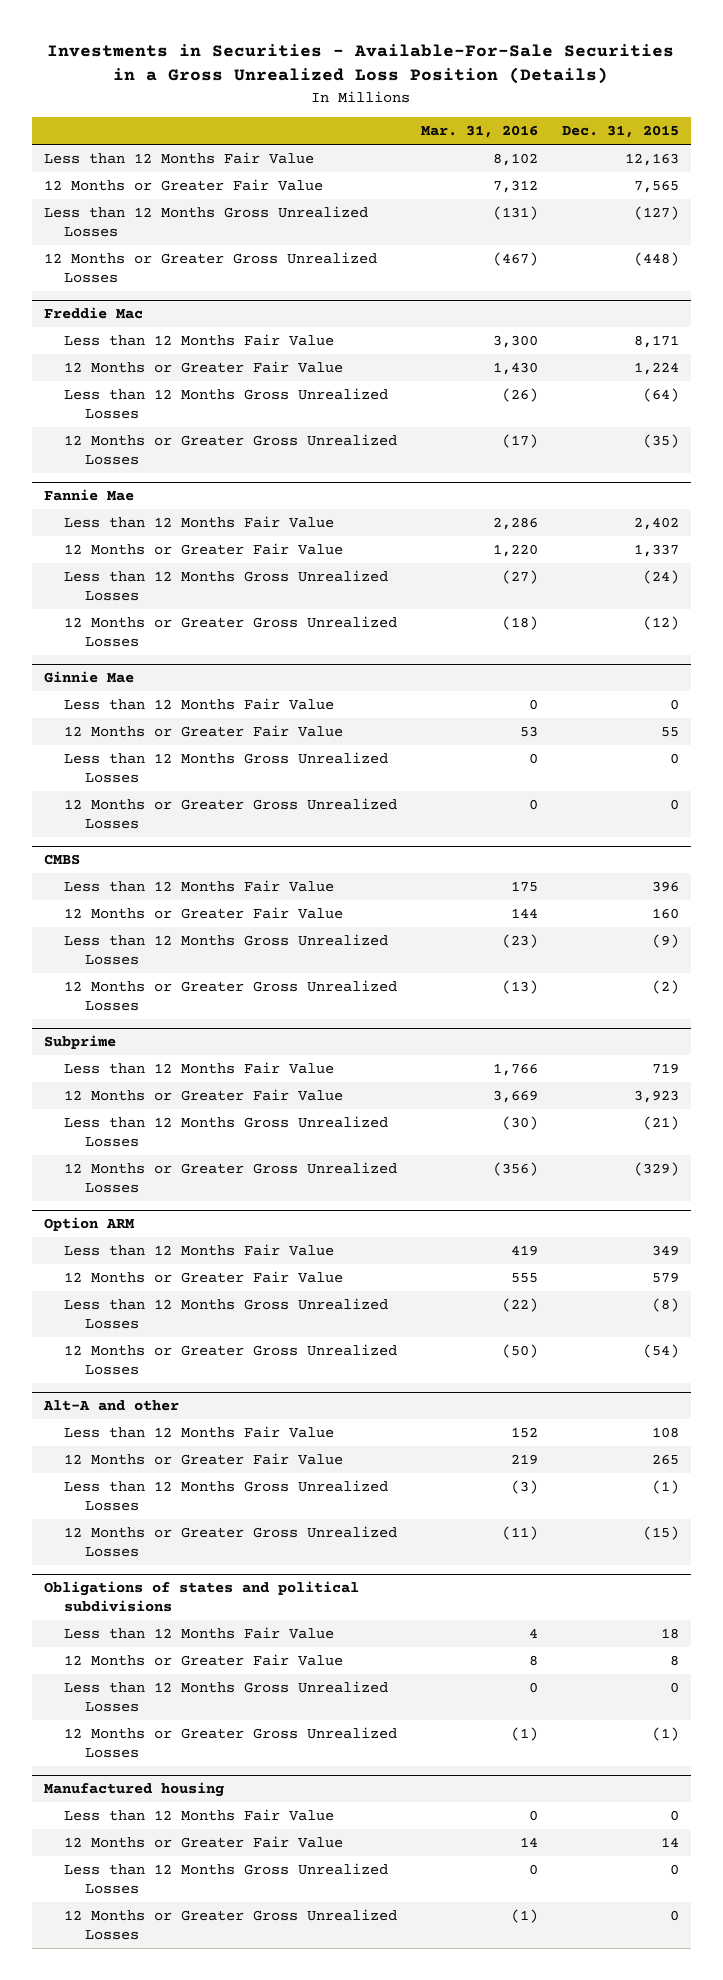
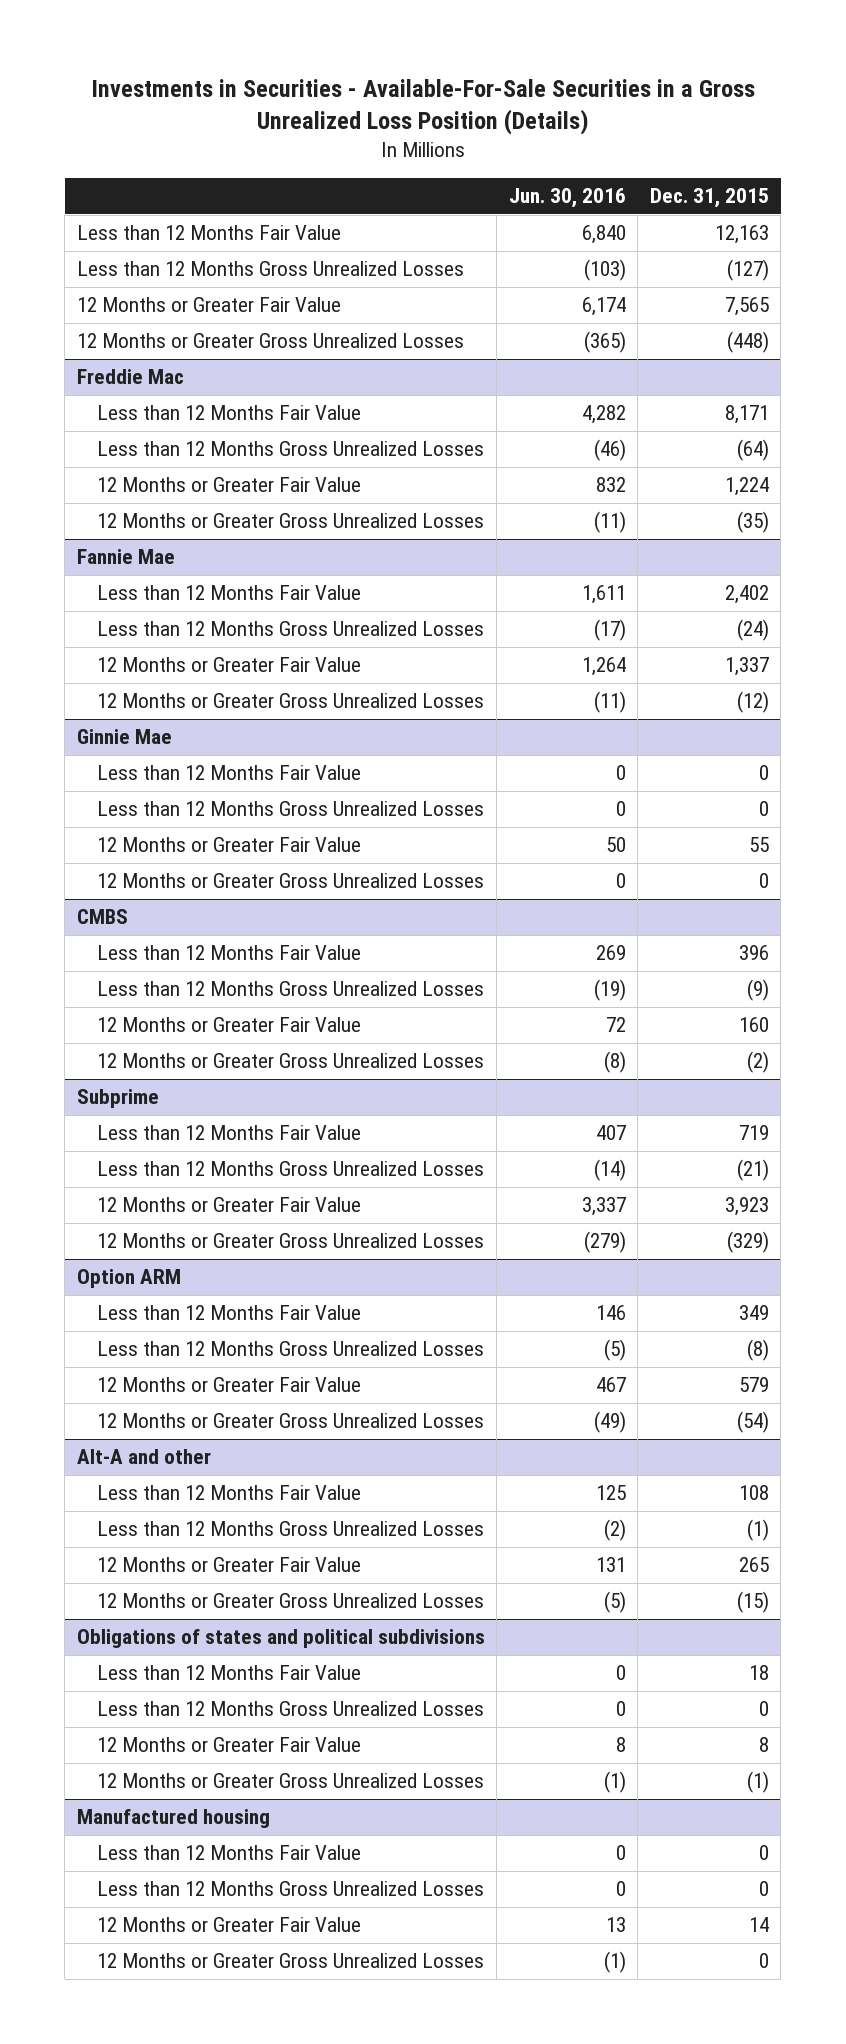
[421,125,539,139] Mar. 31, 2016 -> none
none -> [508,188,626,209] Jun. 30, 2016
[43,179,323,192] 12 Months or Greater Fair Value -> [76,297,341,313] 12 Months or Greater Fair Value
[64,361,344,374] 12 Months or Greater Fair Value -> [97,477,362,493] 12 Months or Greater Fair Value
[64,543,344,556] 12 Months or Greater Fair Value -> [97,657,362,673] 12 Months or Greater Fair Value
[64,725,344,738] 12 Months or Greater Fair Value -> [97,837,362,853] 12 Months or Greater Fair Value
[64,907,344,920] 12 Months or Greater Fair Value -> [97,1017,362,1033] 12 Months or Greater Fair Value
[64,1089,344,1102] 12 Months or Greater Fair Value -> [97,1197,362,1213] 12 Months or Greater Fair Value
[64,1271,344,1284] 12 Months or Greater Fair Value -> [97,1377,362,1393] 12 Months or Greater Fair Value
[64,1453,344,1466] 12 Months or Greater Fair Value -> [97,1557,362,1573] 12 Months or Greater Fair Value
[64,1654,344,1667] 12 Months or Greater Fair Value -> [97,1737,362,1753] 12 Months or Greater Fair Value
[64,1836,344,1849] 12 Months or Greater Fair Value -> [97,1917,362,1933] 12 Months or Greater Fair Value

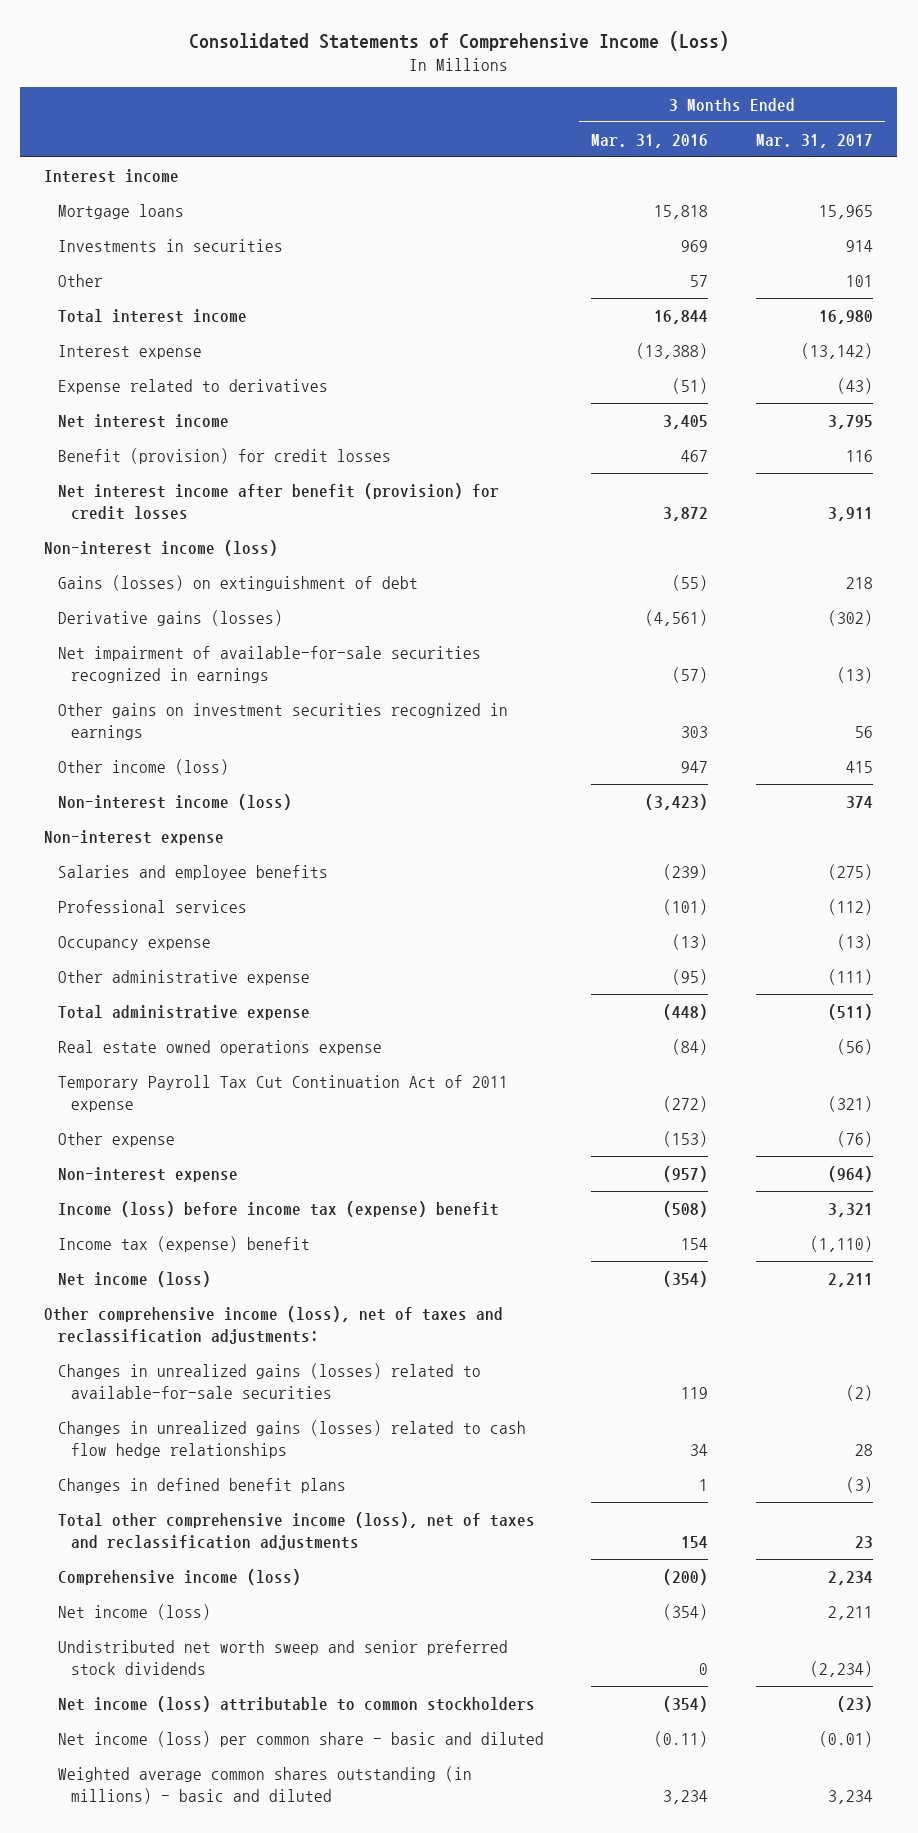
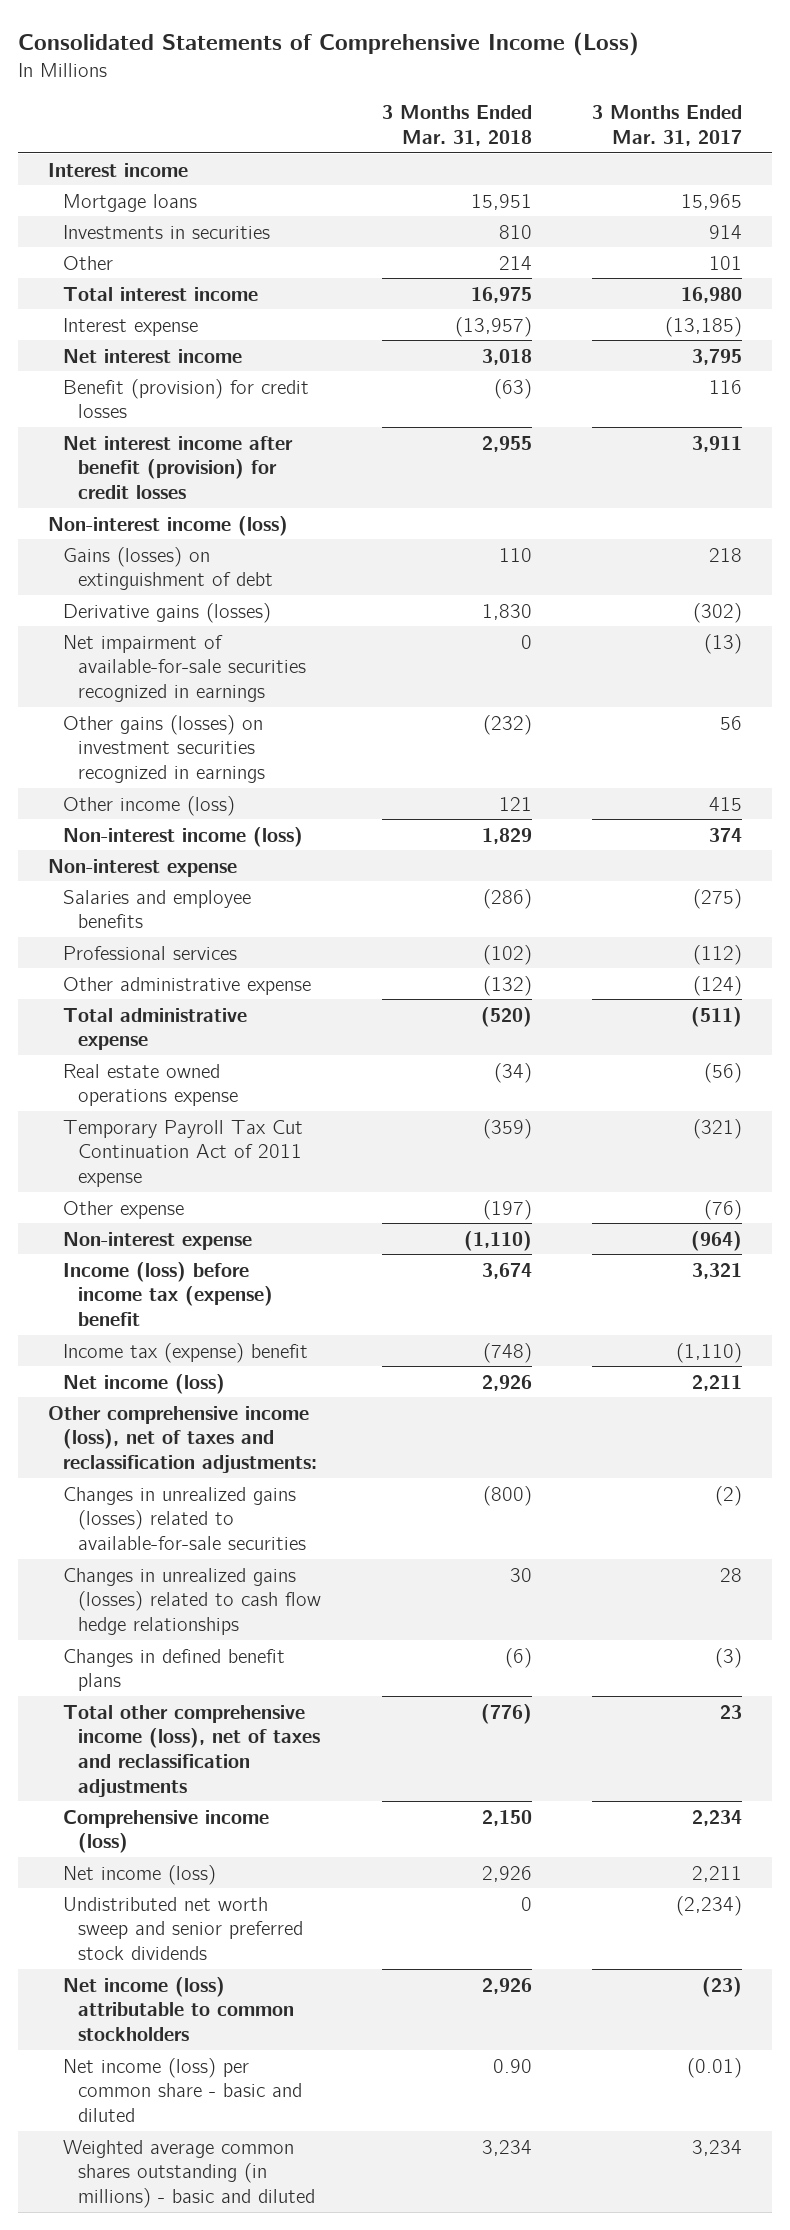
[591,133,709,148] Mar. 31, 2016 -> none
none -> [381,105,532,146] 3 Months Ended Mar. 31, 2018
[57,378,328,394] Expense related to derivatives -> none
[801,342,874,359] (13,142) -> [664,316,742,337] (13,185)
[57,702,508,740] Other gains on investment securities recognized in earnings -> [63,714,266,784] Other gains (losses) on investment securities recognized in earnings
[57,935,211,950] Occupancy expense -> none
[828,968,874,985] (111) -> [692,975,742,996] (124)

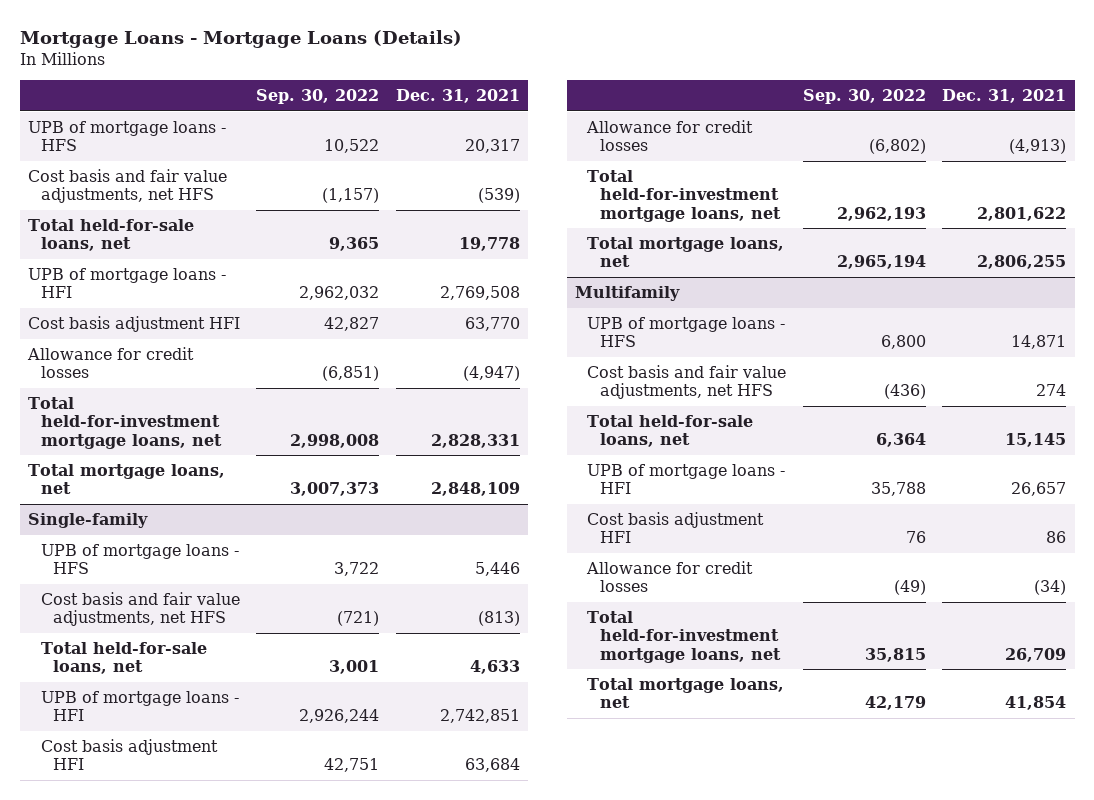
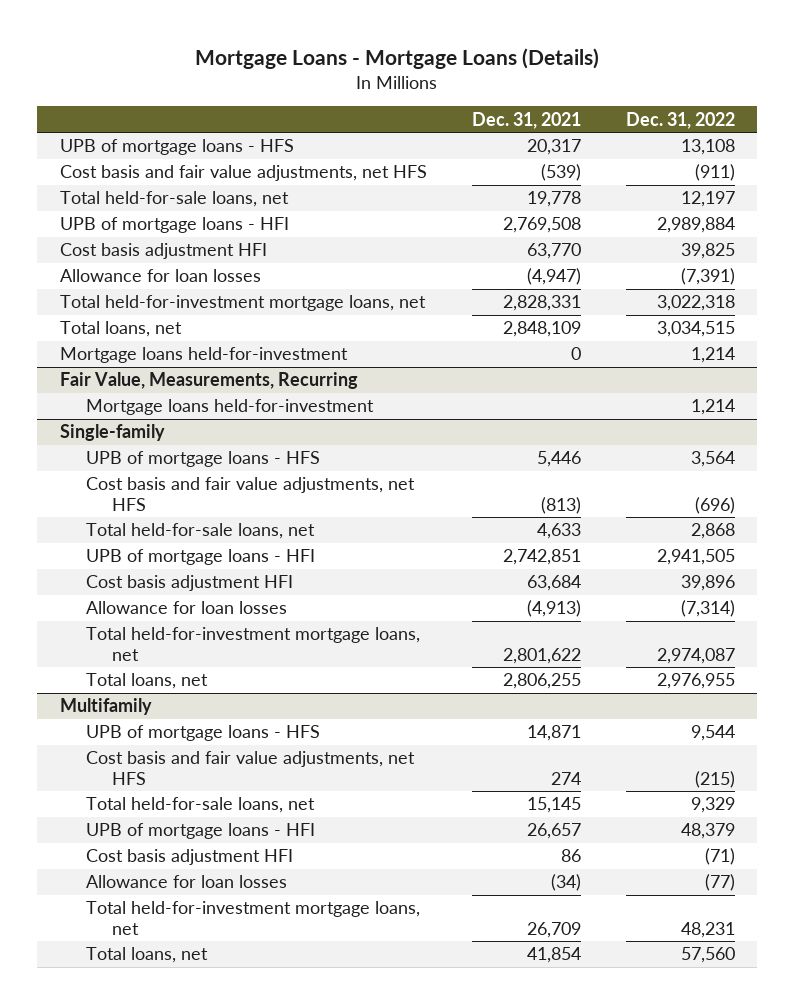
[256,89,380,105] Sep. 30, 2022 -> none
none -> [625,111,735,129] Dec. 31, 2022
[27,346,195,379] Allowance for credit losses -> [59,269,261,283] Allowance for loan losses
[28,463,226,495] Total mortgage loans, net -> [59,321,182,338] Total loans, net
none -> [59,347,348,364] Mortgage loans held-for-investment
none -> [59,372,358,390] Fair Value, Measurements, Recurring
none -> [85,399,374,416] Mortgage loans held-for-investment
[586,119,754,152] Allowance for credit losses -> [85,601,287,615] Allowance for loan losses
[587,236,785,268] Total mortgage loans, net -> [85,673,208,690] Total loans, net
[586,560,754,593] Allowance for credit losses -> [85,875,287,889] Allowance for loan losses
[587,677,785,709] Total mortgage loans, net -> [85,947,208,964] Total loans, net

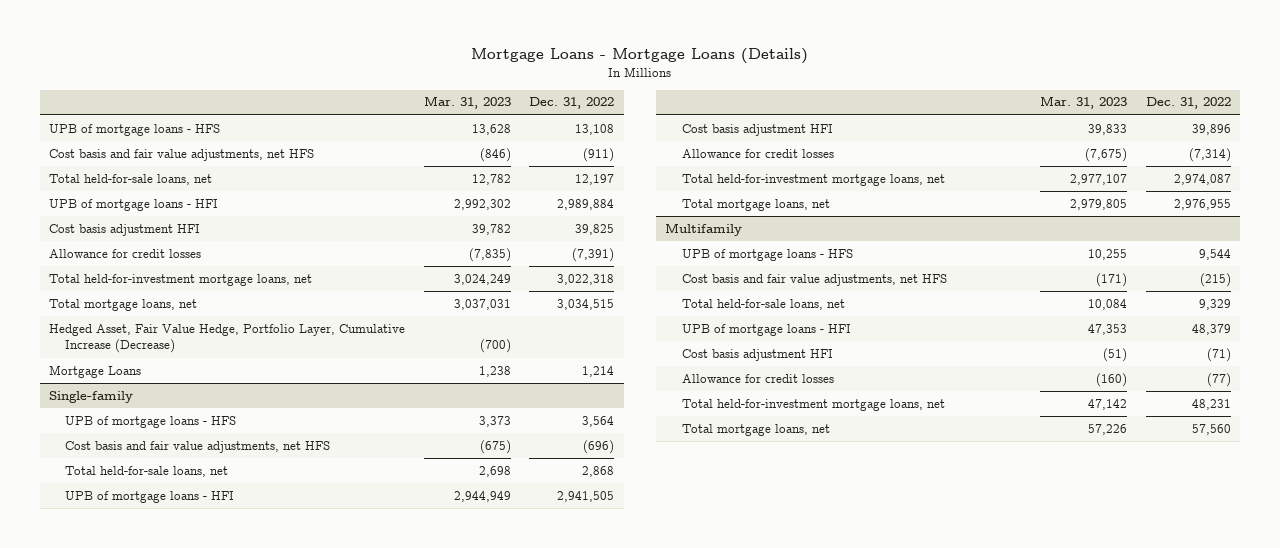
[471,111,581,129] Dec. 31, 2021 -> none
none -> [423,96,511,110] Mar. 31, 2023
[59,269,261,283] Allowance for loan losses -> [48,248,201,258] Allowance for credit losses
[59,372,358,390] Fair Value, Measurements, Recurring -> none
[85,399,374,416] Mortgage loans held-for-investment -> none
[59,321,182,338] Total loans, net -> [48,298,197,311] Total mortgage loans, net
none -> [48,323,405,354] Hedged Asset, Fair Value Hedge, Portfolio Layer, Cumulative Increase (Decrease)
[59,347,348,364] Mortgage loans held-for-investment -> [48,364,141,378] Mortgage Loans
[85,601,287,615] Allowance for loan losses -> [681,148,834,158] Allowance for credit losses
[85,673,208,690] Total loans, net -> [681,198,830,211] Total mortgage loans, net
[85,875,287,889] Allowance for loan losses -> [681,373,834,383] Allowance for credit losses
[85,947,208,964] Total loans, net -> [681,423,830,436] Total mortgage loans, net

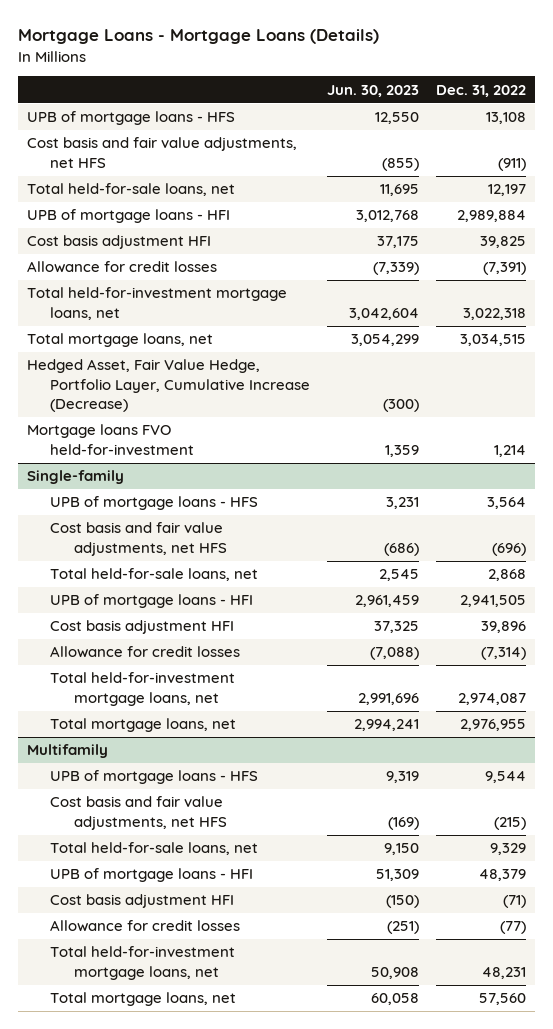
[423,96,511,110] Mar. 31, 2023 -> none
none -> [327,84,420,97] Jun. 30, 2023
[48,364,141,378] Mortgage Loans -> [26,424,195,455] Mortgage loans FVO held-for-investment

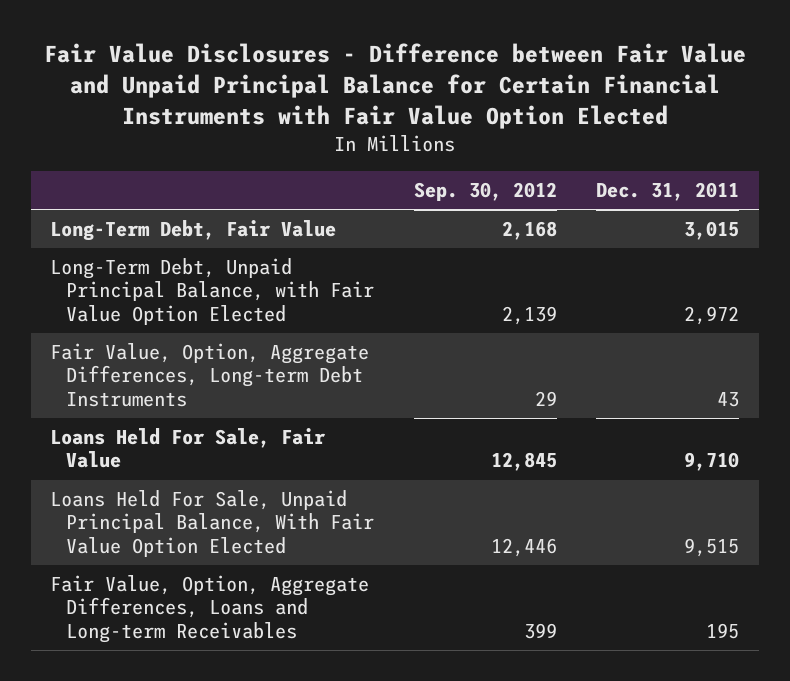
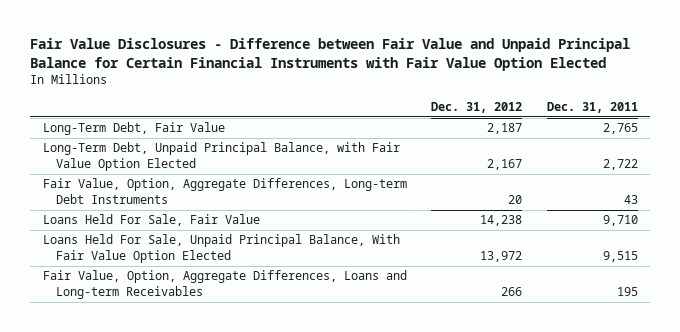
[413,182,557,202] Sep. 30, 2012 -> none
none -> [431,102,523,114] Dec. 31, 2012
[684,221,740,241] 3,015 -> [602,123,638,135] 2,765
[684,305,740,325] 2,972 -> [602,159,638,171] 2,722

